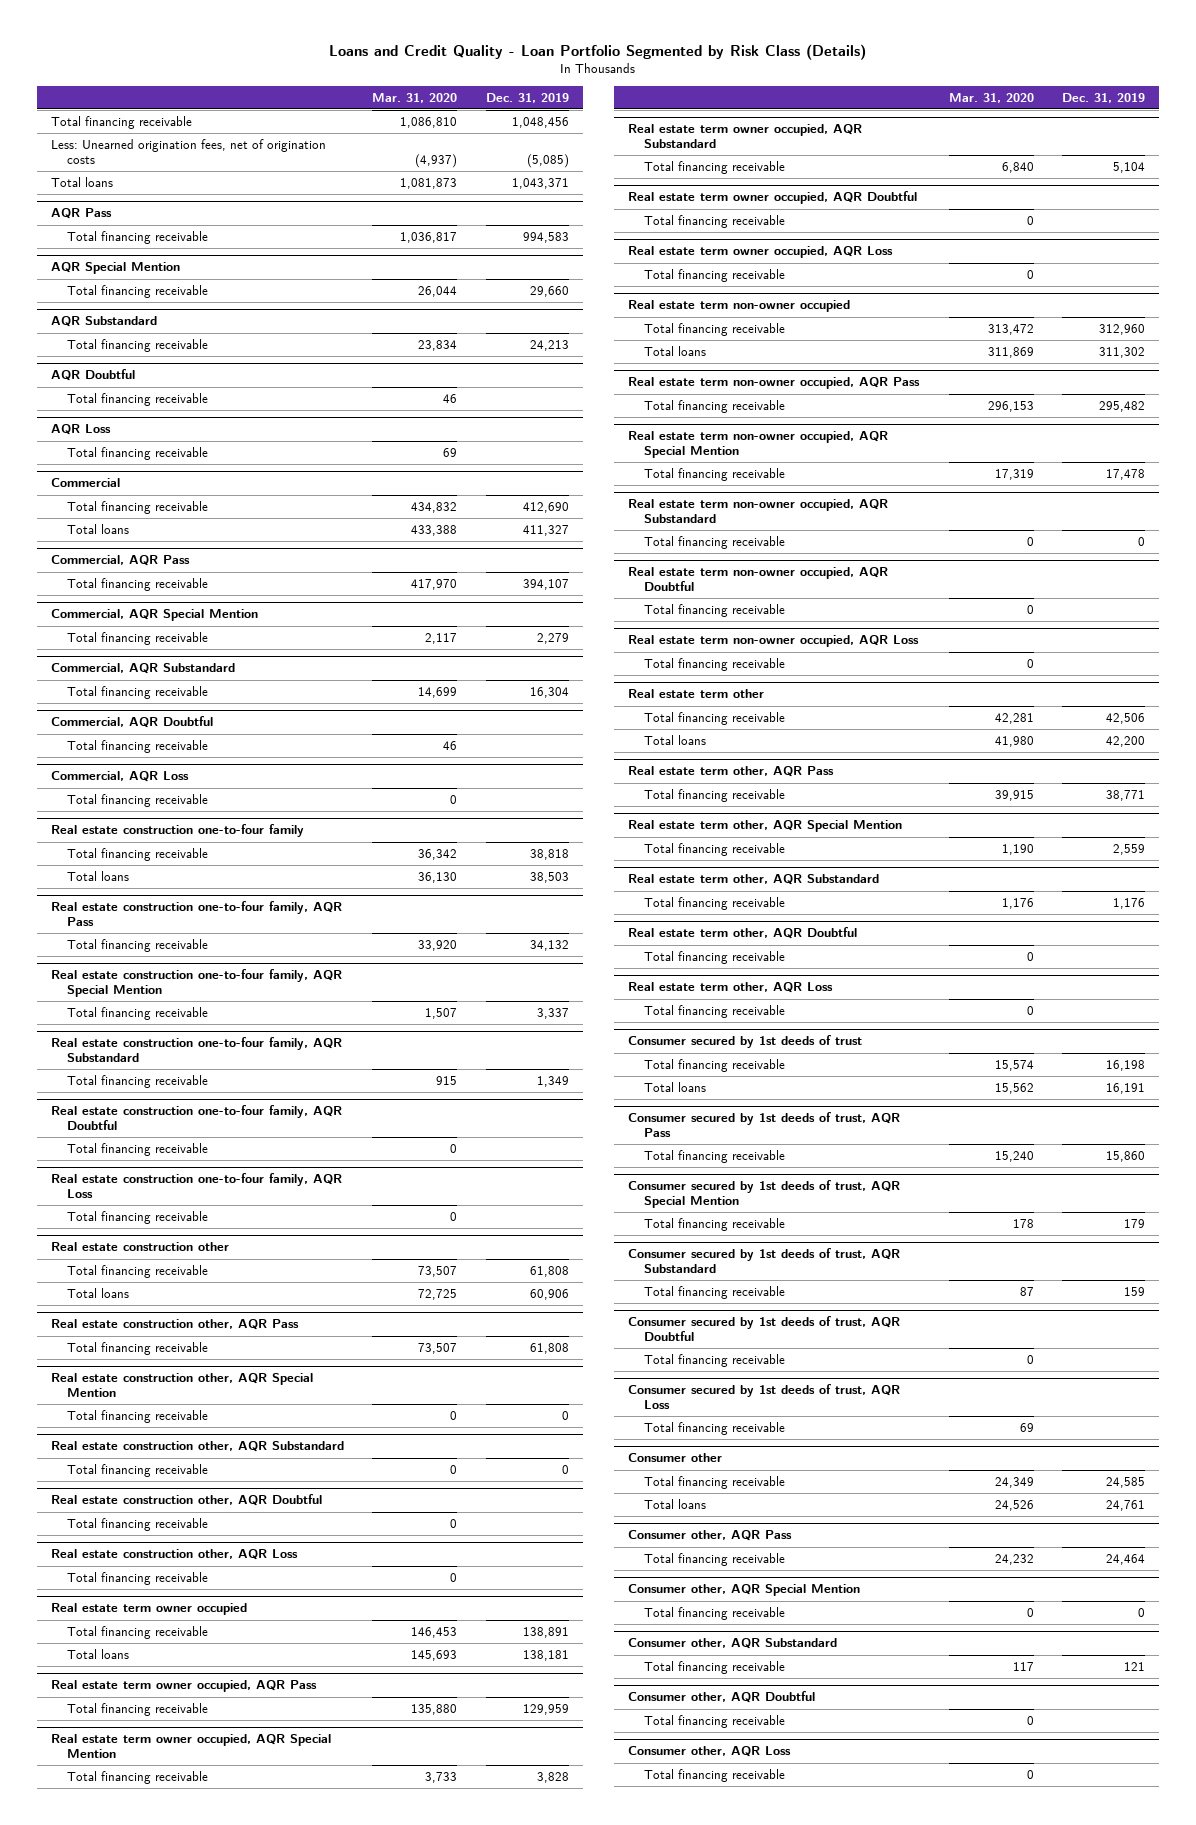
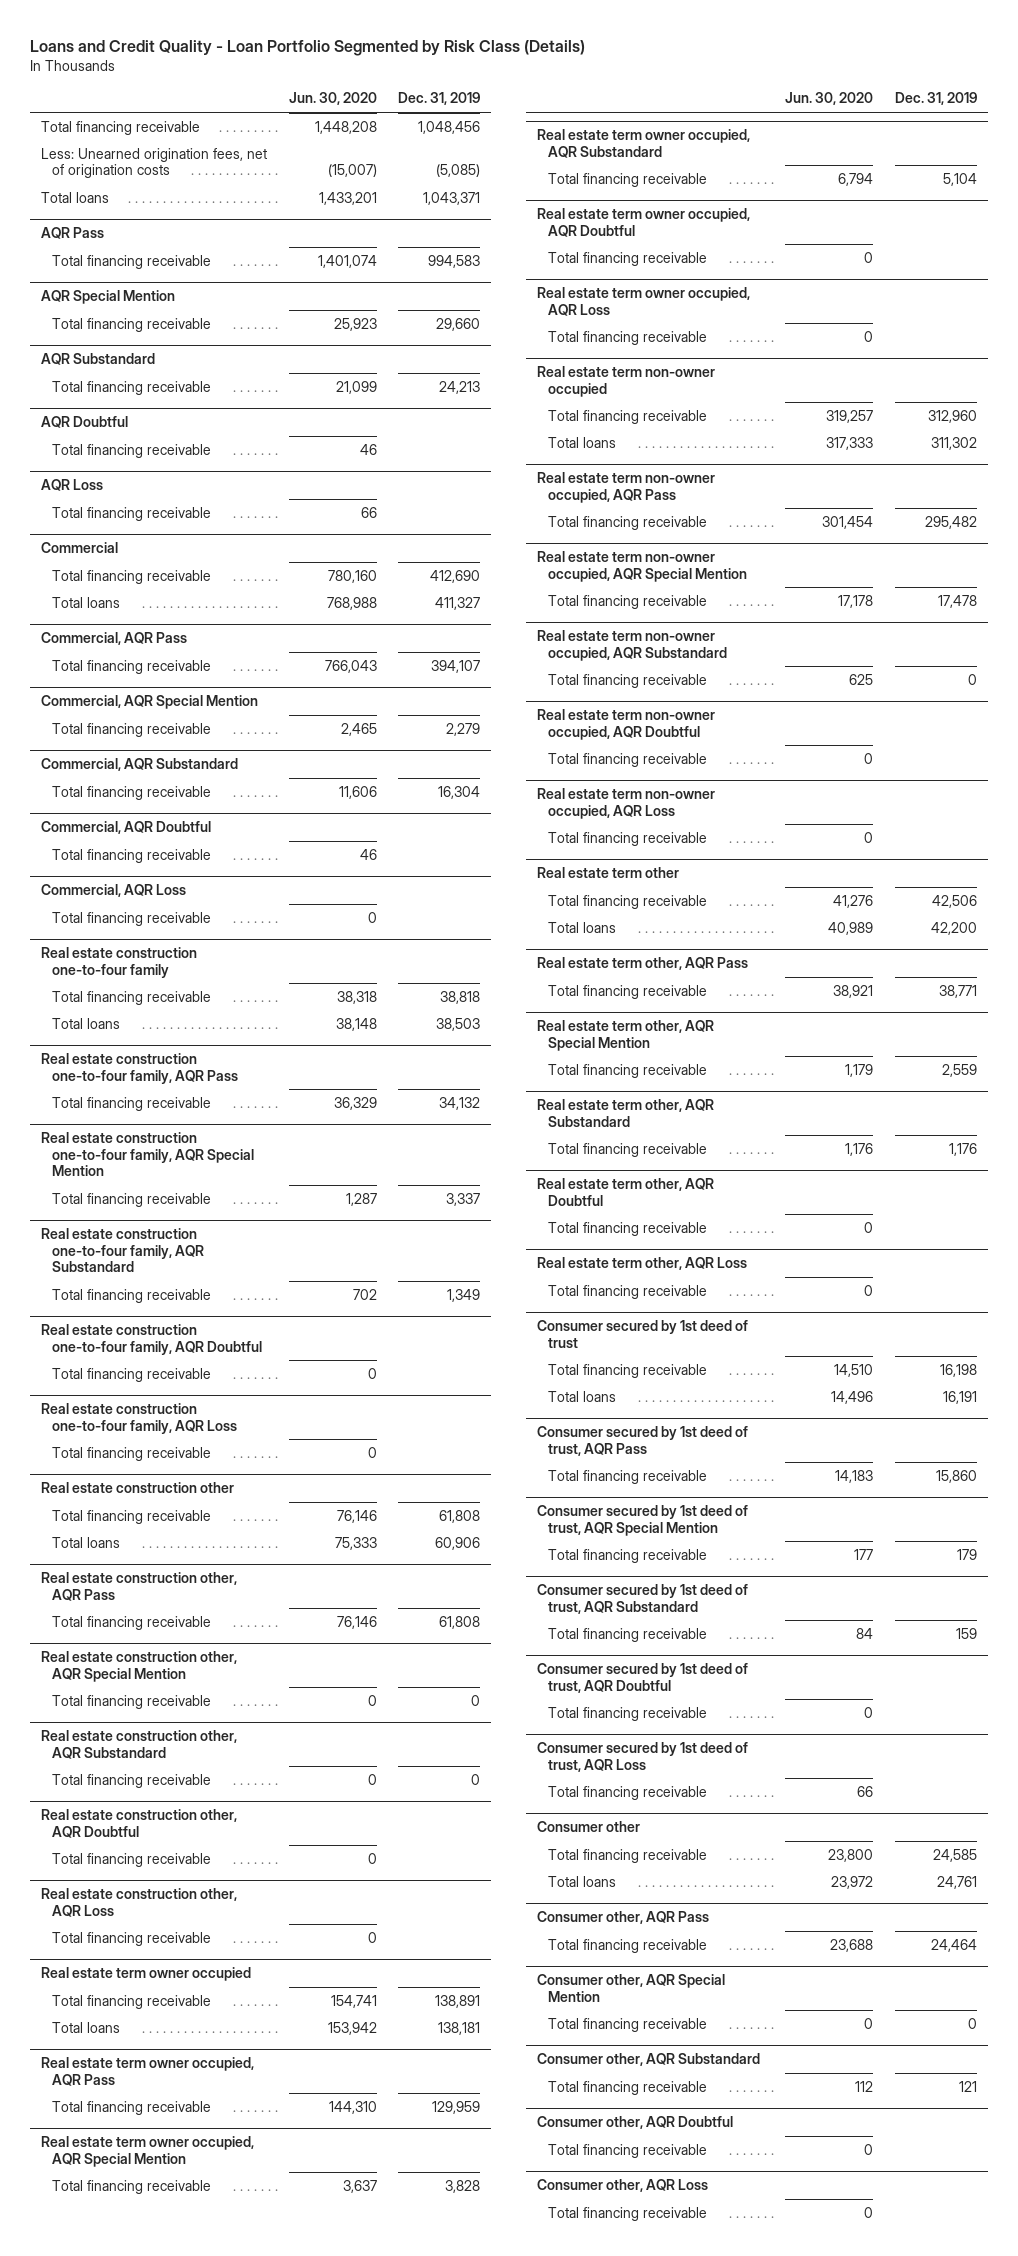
[372,92,458,103] Mar. 31, 2020 -> none
none -> [288,92,377,106] Jun. 30, 2020
[627,1035,862,1049] Consumer secured by 1st deeds of trust -> [537,1320,749,1348] Consumer secured by 1st deed of trust
[627,1112,900,1137] Consumer secured by 1st deeds of trust, AQR Pass -> [537,1426,749,1456] Consumer secured by 1st deed of trust, AQR Pass
[627,1180,900,1208] Consumer secured by 1st deeds of trust, AQR Special Mention -> [537,1505,749,1536] Consumer secured by 1st deed of trust, AQR Special Mention
[627,1248,900,1273] Consumer secured by 1st deeds of trust, AQR Substandard -> [537,1584,749,1614] Consumer secured by 1st deed of trust, AQR Substandard
[627,1316,900,1341] Consumer secured by 1st deeds of trust, AQR Doubtful -> [537,1663,749,1693] Consumer secured by 1st deed of trust, AQR Doubtful
[627,1384,900,1409] Consumer secured by 1st deeds of trust, AQR Loss -> [537,1742,749,1772] Consumer secured by 1st deed of trust, AQR Loss

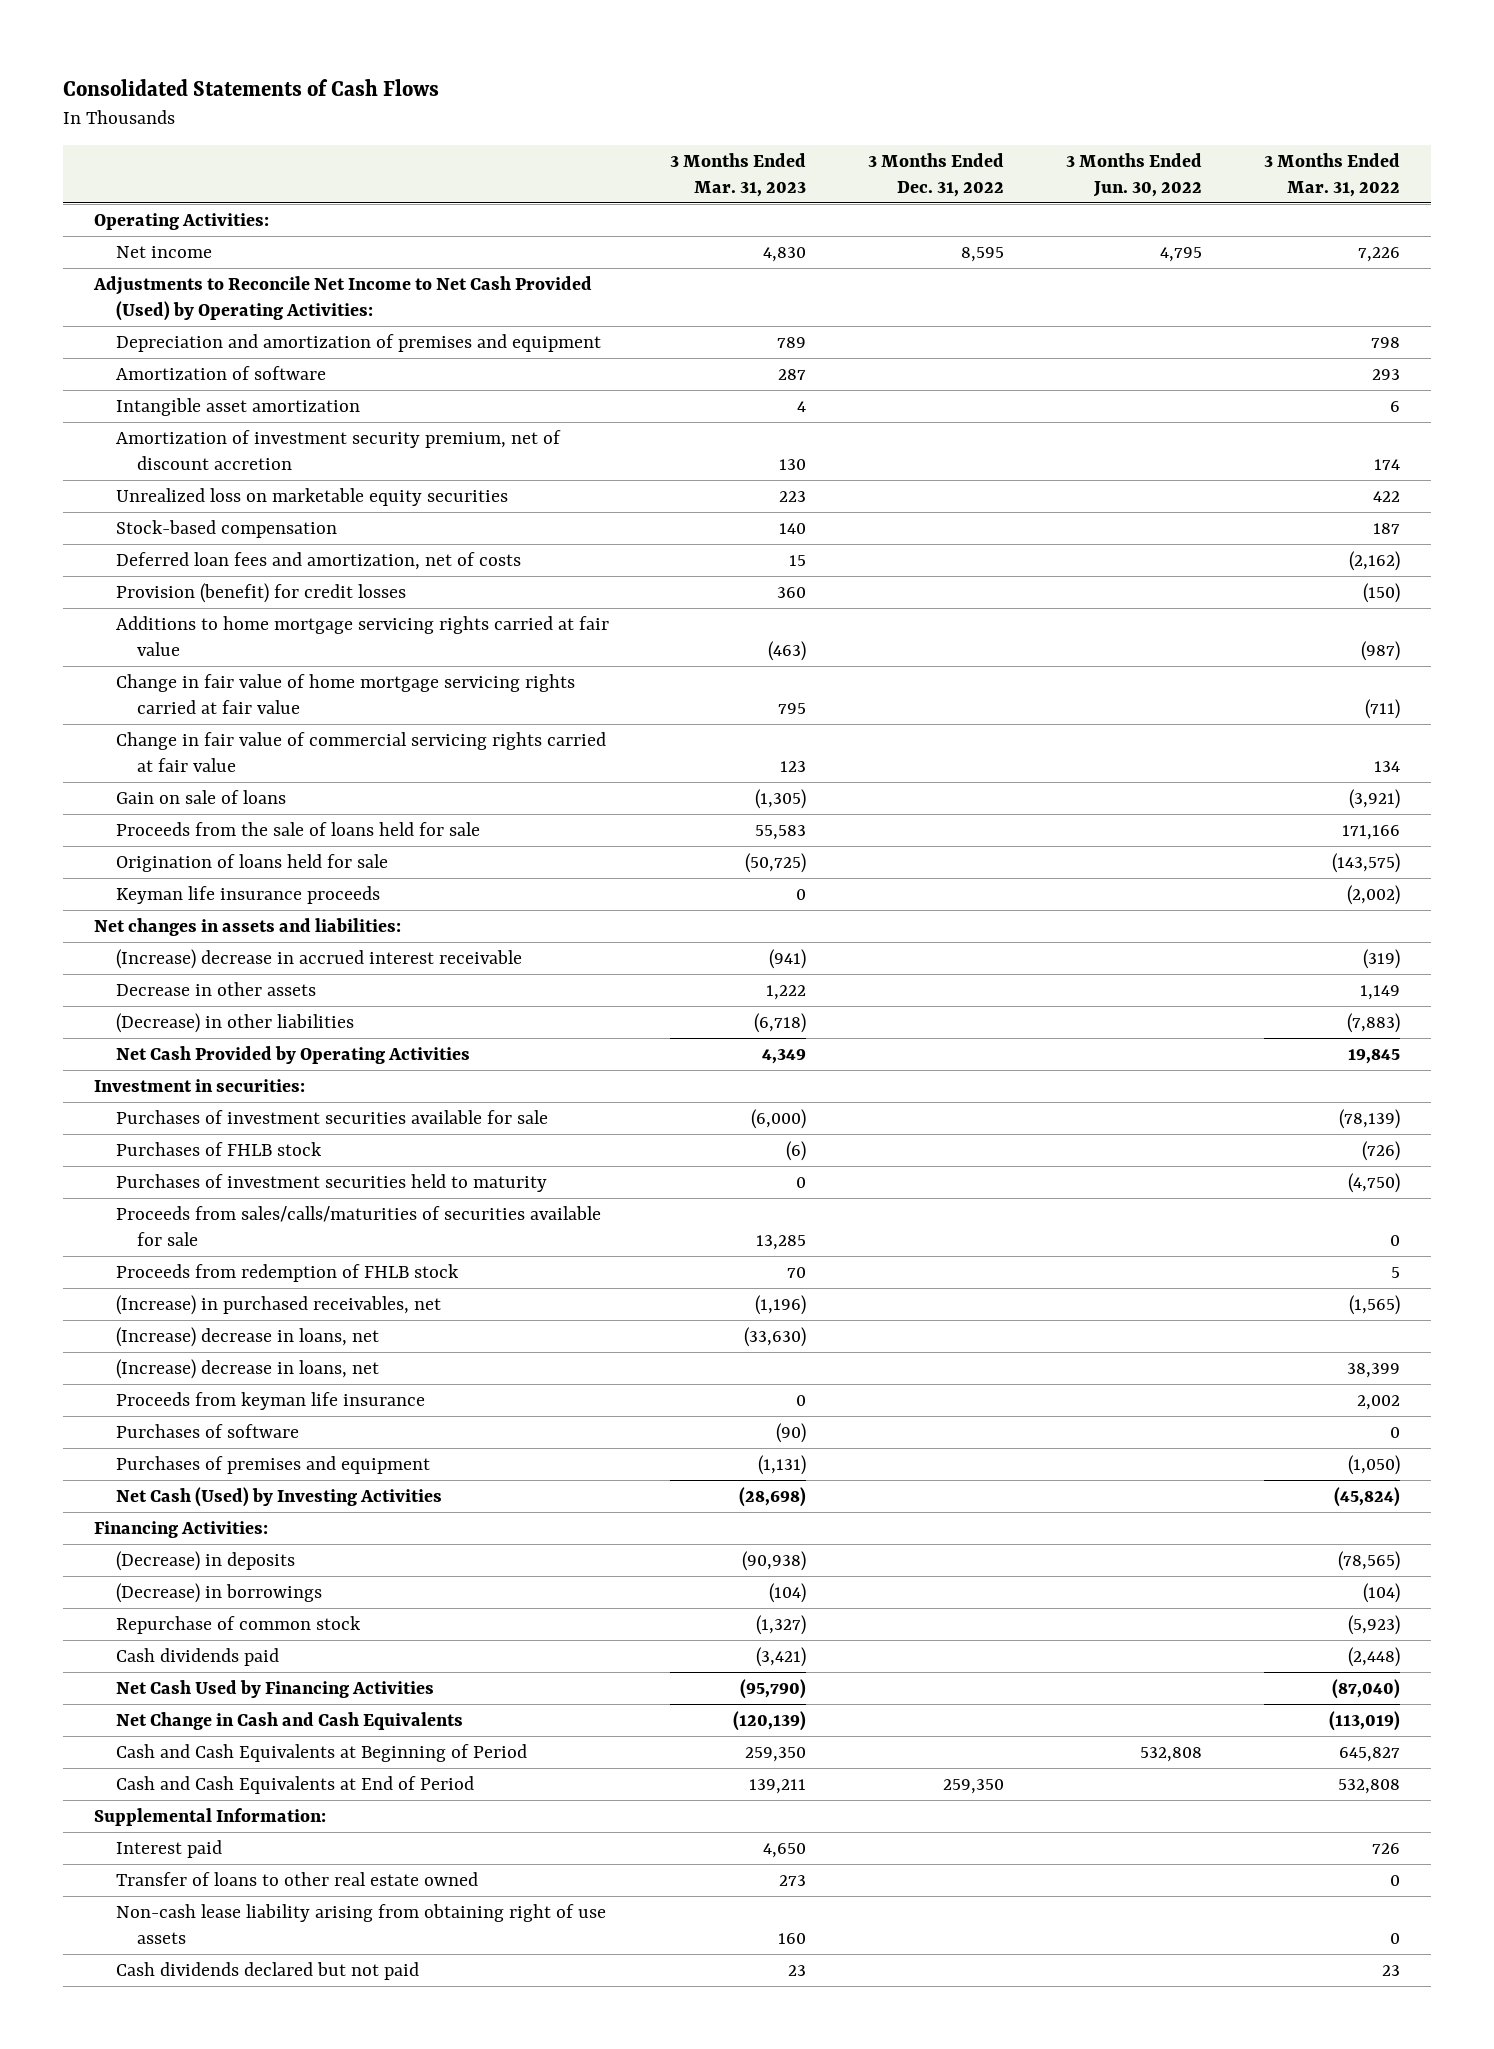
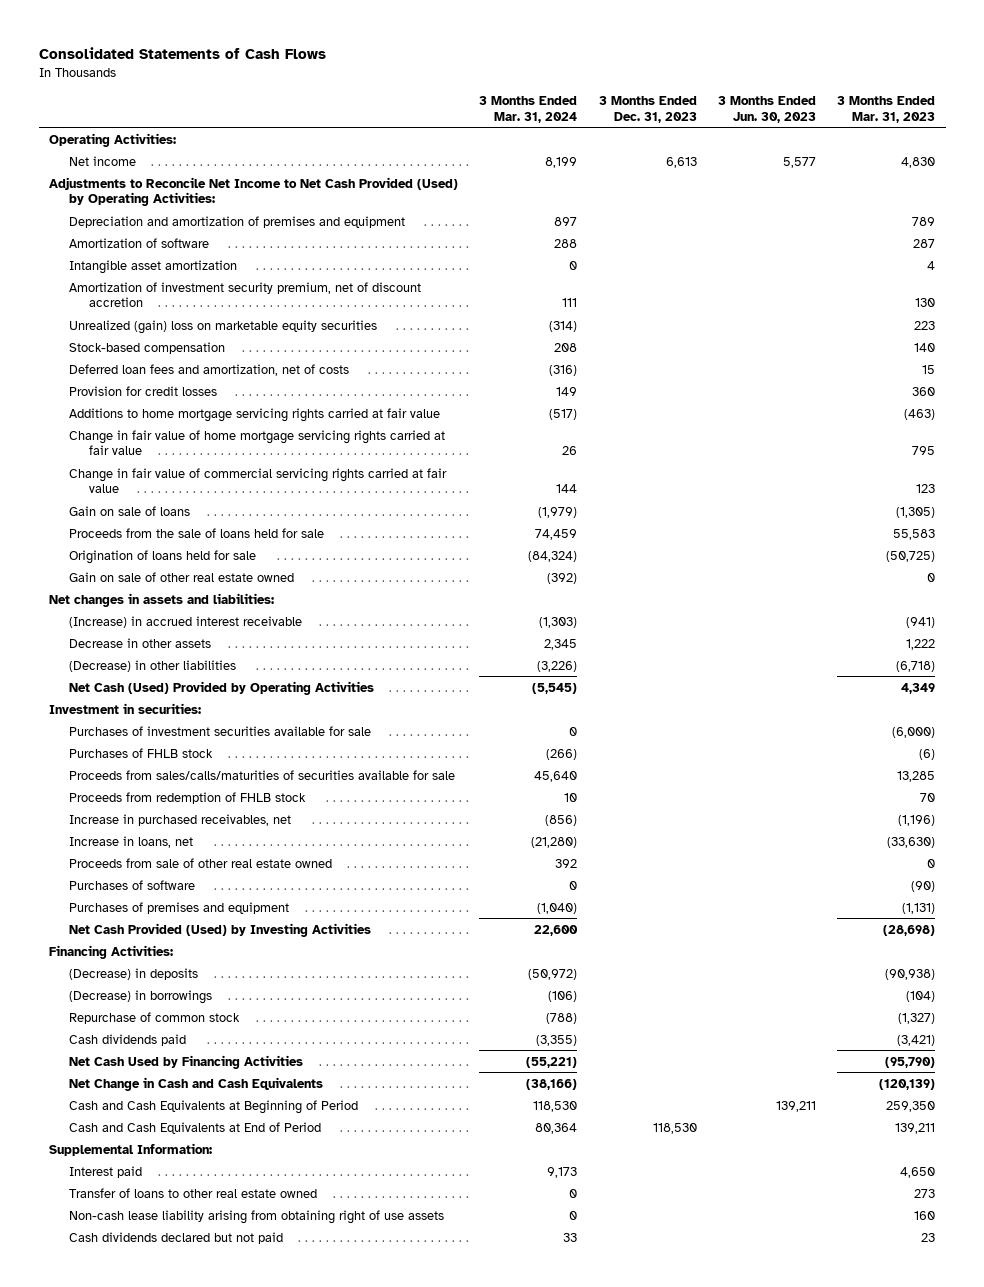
[868,152,1005,197] 3 Months Ended Dec. 31, 2022 -> none
[1066,152,1203,197] 3 Months Ended Jun. 30, 2022 -> none
[1264,152,1401,197] 3 Months Ended Mar. 31, 2022 -> none
none -> [479,96,578,123] 3 Months Ended Mar. 31, 2024
none -> [598,96,697,123] 3 Months Ended Dec. 31, 2023
none -> [717,96,816,123] 3 Months Ended Jun. 30, 2023
[115,488,508,507] Unrealized loss on marketable equity securities -> [68,319,377,334] Unrealized (gain) loss on marketable equity securities
[115,583,406,604] Provision (benefit) for credit losses -> [68,385,217,396] Provision for credit losses
[115,886,380,905] Keyman life insurance proceeds -> none
none -> [68,571,294,582] Gain on sale of other real estate owned
[115,949,522,970] (Increase) decrease in accrued interest receivable -> [68,615,302,628] (Increase) in accrued interest receivable
[115,1046,470,1065] Net Cash Provided by Operating Activities -> [68,680,374,695] Net Cash (Used) Provided by Operating Activities
[115,1174,547,1193] Purchases of investment securities held to maturity -> none
[115,1359,379,1380] (Increase) decrease in loans, net -> none
[115,1392,425,1411] Proceeds from keyman life insurance -> none
[115,1295,441,1316] (Increase) in purchased receivables, net -> [68,813,291,826] Increase in purchased receivables, net
[115,1327,379,1348] (Increase) decrease in loans, net -> [68,835,193,848] Increase in loans, net
none -> [68,857,332,868] Proceeds from sale of other real estate owned
[115,1487,442,1508] Net Cash (Used) by Investing Activities -> [68,922,371,937] Net Cash Provided (Used) by Investing Activities

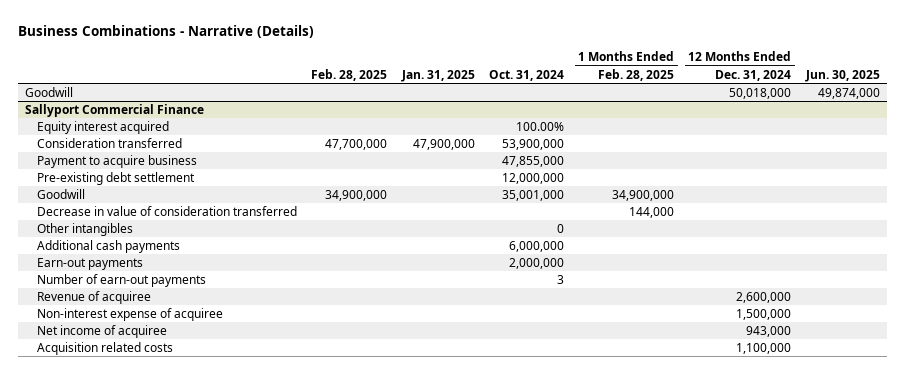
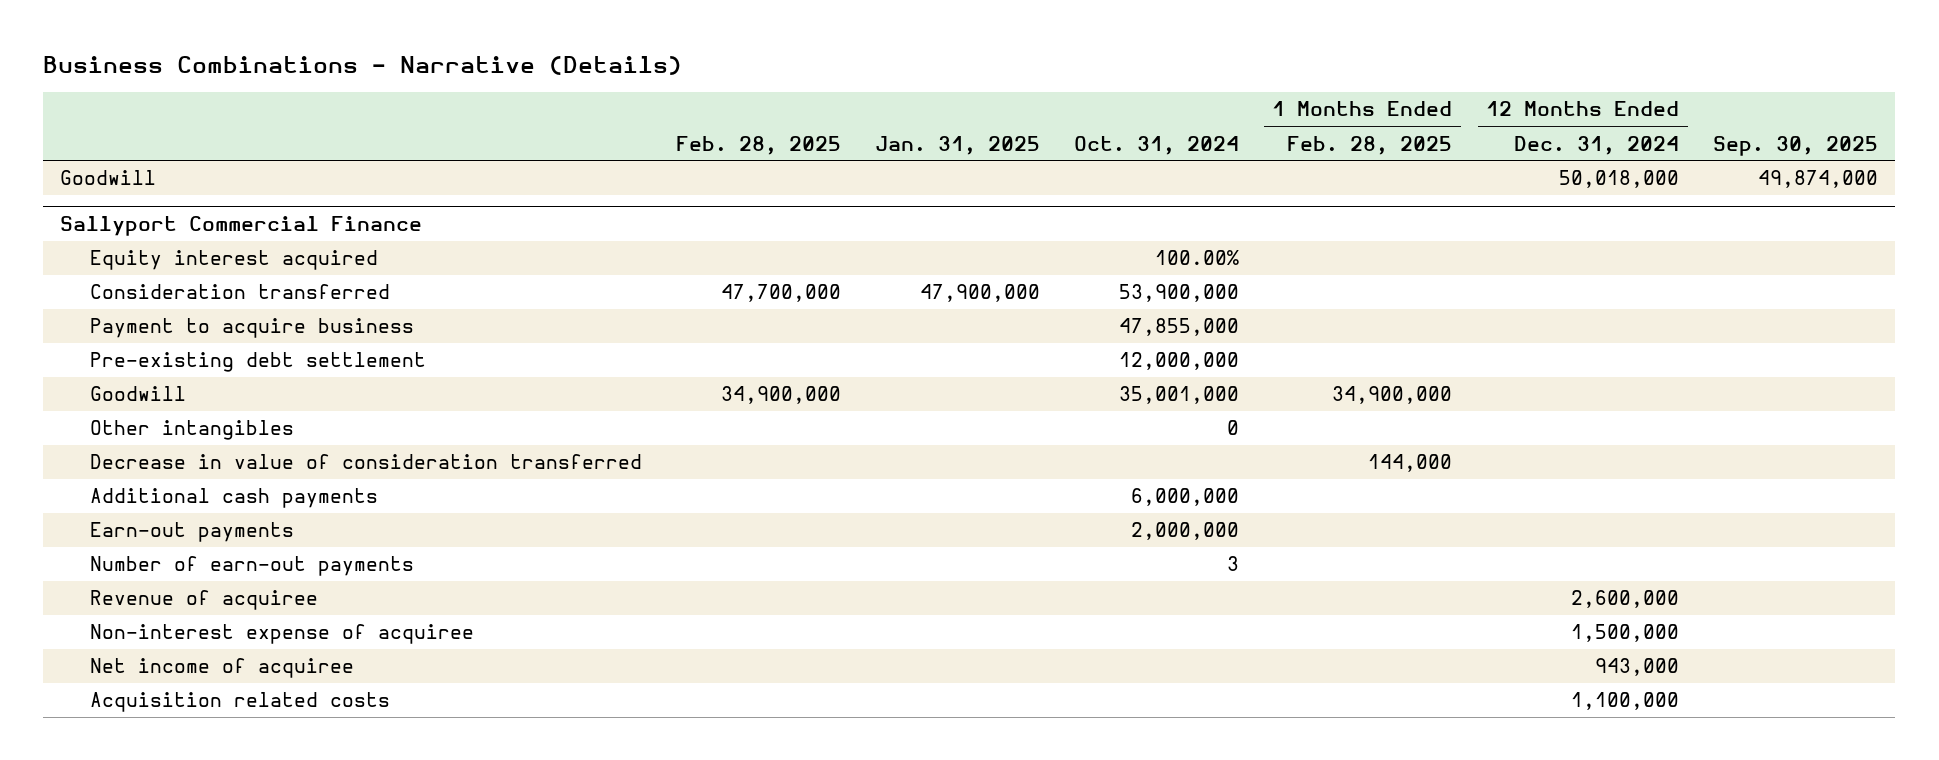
[804,69,880,82] Jun. 30, 2025 -> none
none -> [1713,135,1879,156] Sep. 30, 2025
[37,205,298,216] Decrease in value of consideration transferred -> [89,454,642,470] Decrease in value of consideration transferred

